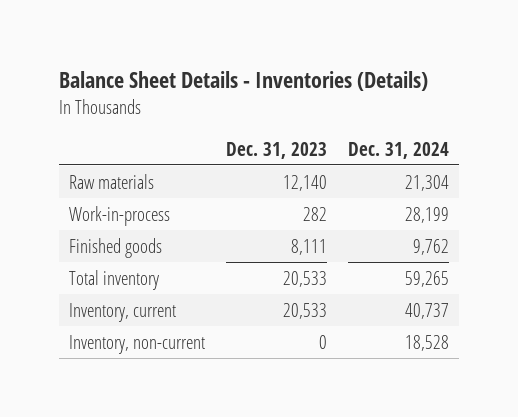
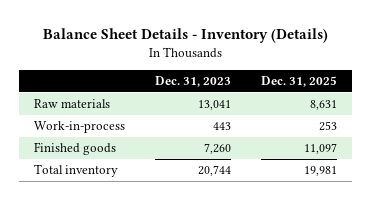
[59,71,429,92] Balance Sheet Details - Inventories (Details) -> [42,28,328,44] Balance Sheet Details - Inventory (Details)
[347,141,449,159] Dec. 31, 2024 -> none
none -> [261,76,338,88] Dec. 31, 2025
[69,302,177,322] Inventory, current -> none
[69,334,206,354] Inventory, non-current -> none
[283,174,328,191] 12,140 -> [198,100,232,111] 13,041
[303,206,328,221] 282 -> [213,122,232,131] 443
[291,238,328,255] 8,111 -> [204,143,232,155] 7,260
[283,270,328,287] 20,533 -> [198,165,232,177] 20,744

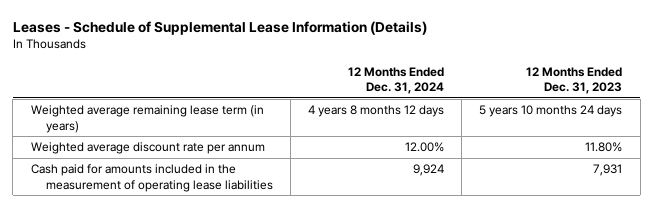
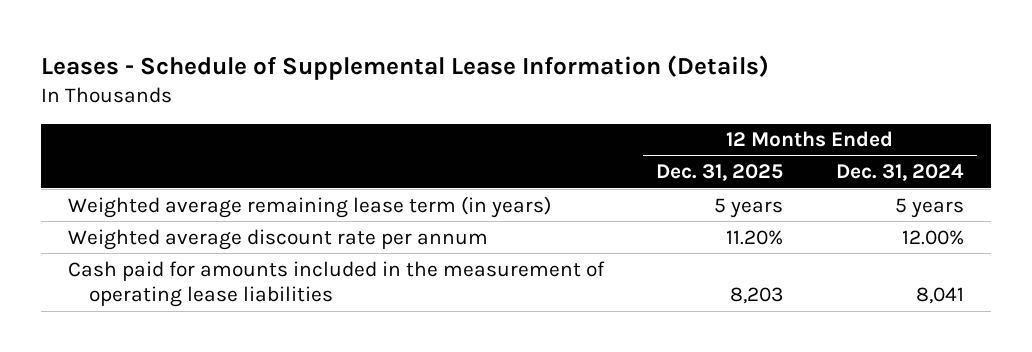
[526,66,623,94] 12 Months Ended Dec. 31, 2023 -> none
none -> [656,164,784,182] Dec. 31, 2025
[307,105,444,118] 4 years 8 months 12 days -> [895,197,965,218] 5 years
[412,164,444,177] 9,924 -> [916,287,965,305] 8,041

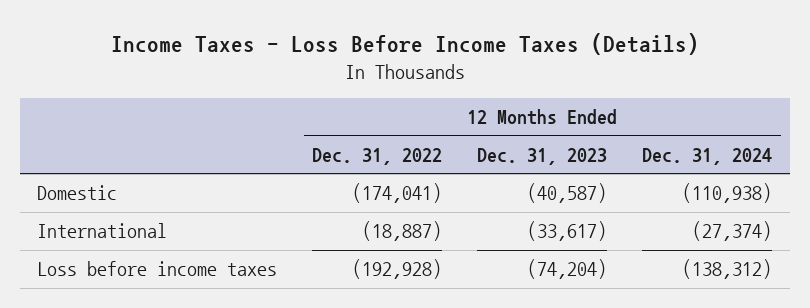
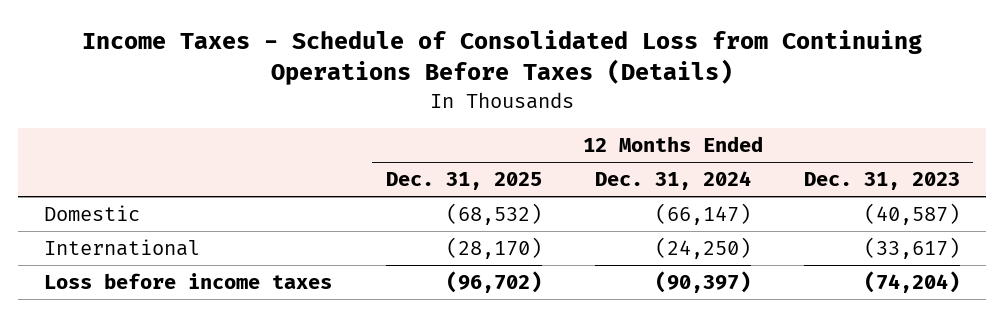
[110,32,699,55] Income Taxes - Loss Before Income Taxes (Details) -> [82,30,923,86] Income Taxes - Schedule of Consolidated Loss from Continuing Operations Before Taxes (Details)
[312,147,443,165] Dec. 31, 2022 -> none
none -> [385,172,542,191] Dec. 31, 2025
[682,183,773,204] (110,938) -> [654,203,751,226] (66,147)
[692,221,773,242] (27,374) -> [654,237,751,260] (24,250)
[682,259,773,280] (138,312) -> [654,271,751,294] (90,397)

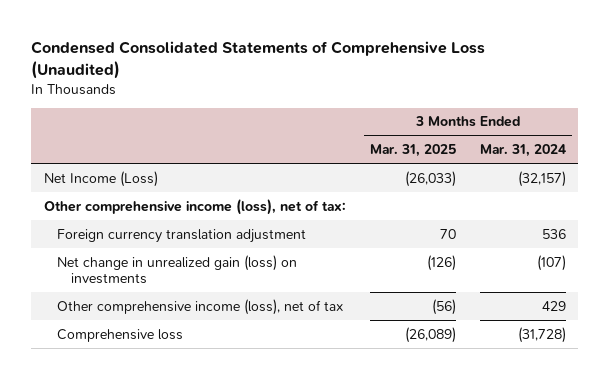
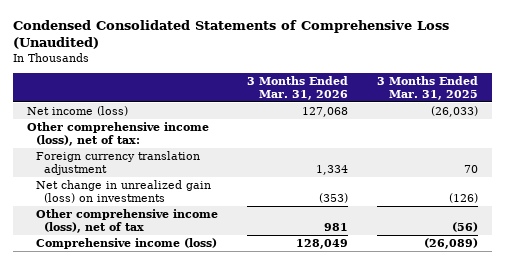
[480,144,567,158] Mar. 31, 2024 -> none
none -> [246,76,348,101] 3 Months Ended Mar. 31, 2026
[43,170,158,187] Net Income (Loss) -> [27,105,129,116] Net income (loss)
[57,328,184,342] Comprehensive loss -> [35,237,217,249] Comprehensive income (loss)

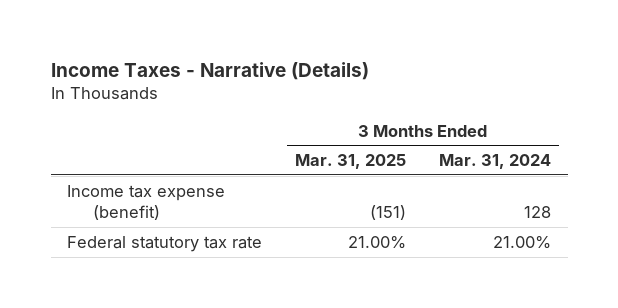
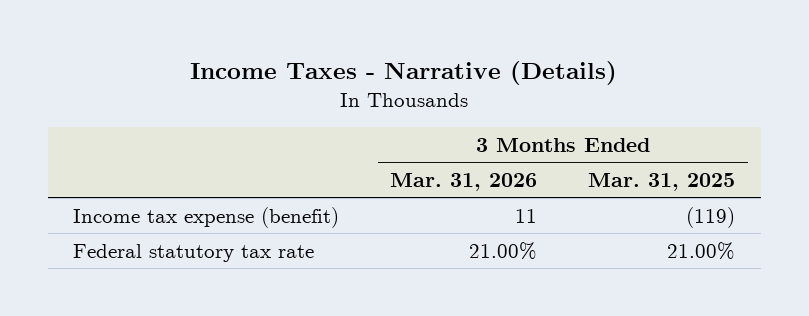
[439,154,552,170] Mar. 31, 2024 -> none
none -> [390,172,538,191] Mar. 31, 2026
[370,205,407,221] (151) -> [686,206,736,228] (119)

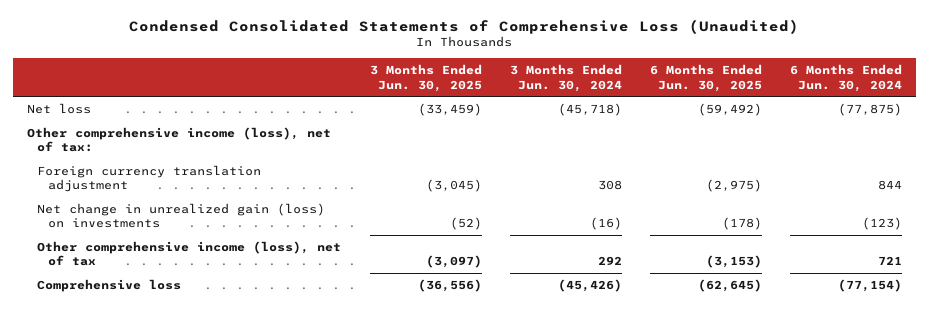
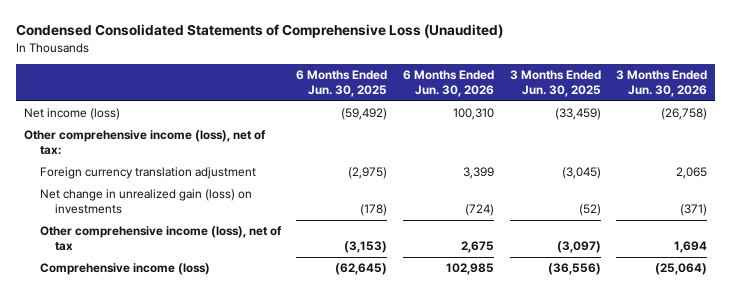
[509,64,622,92] 3 Months Ended Jun. 30, 2024 -> none
[790,64,903,92] 6 Months Ended Jun. 30, 2024 -> none
none -> [403,70,495,97] 6 Months Ended Jun. 30, 2026
none -> [616,70,708,97] 3 Months Ended Jun. 30, 2026
[26,102,91,114] Net loss -> [24,108,121,121] Net income (loss)
[37,278,182,292] Comprehensive loss -> [39,263,210,276] Comprehensive income (loss)

